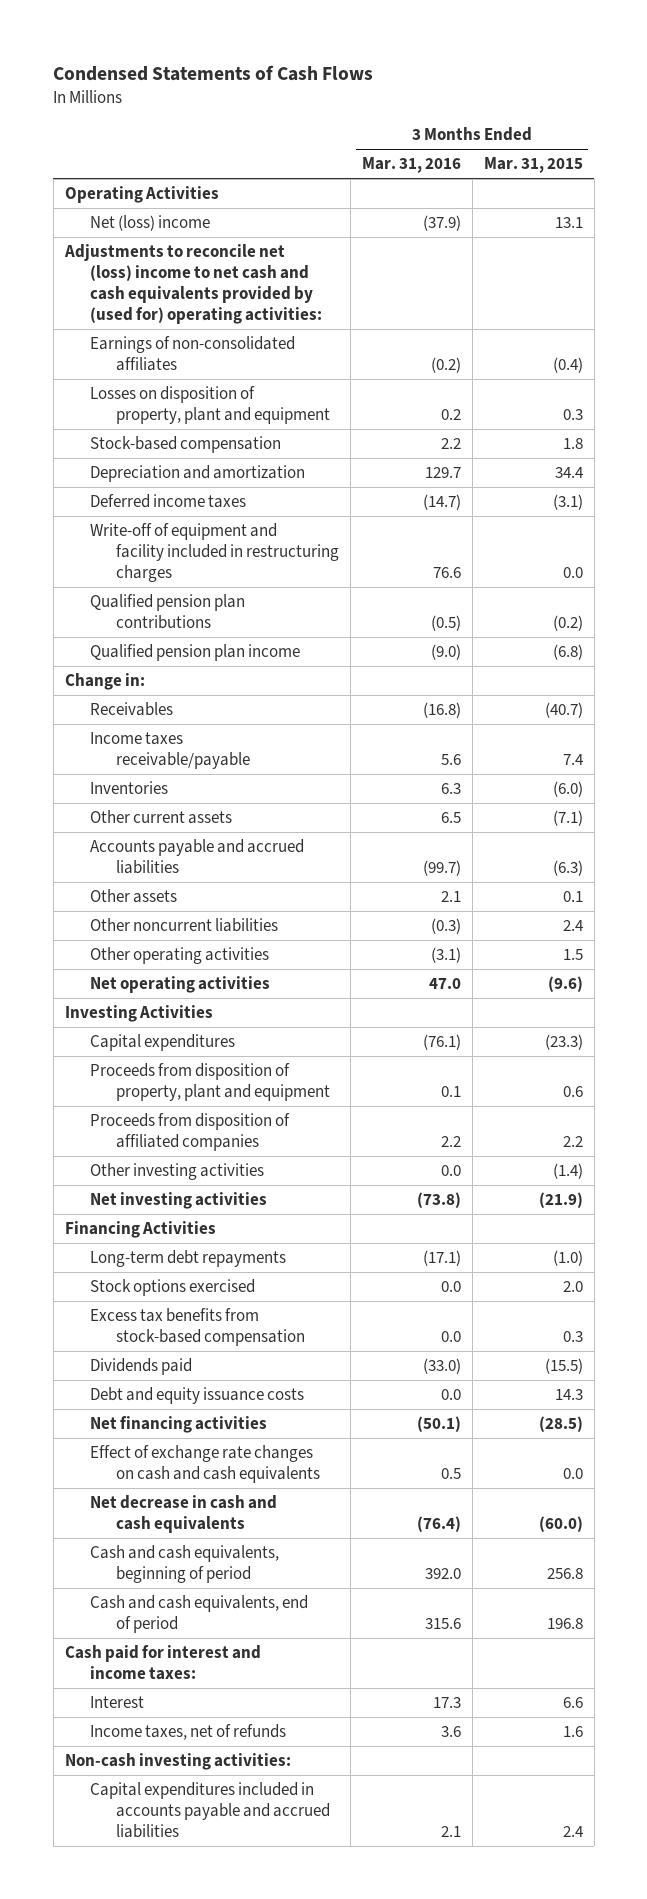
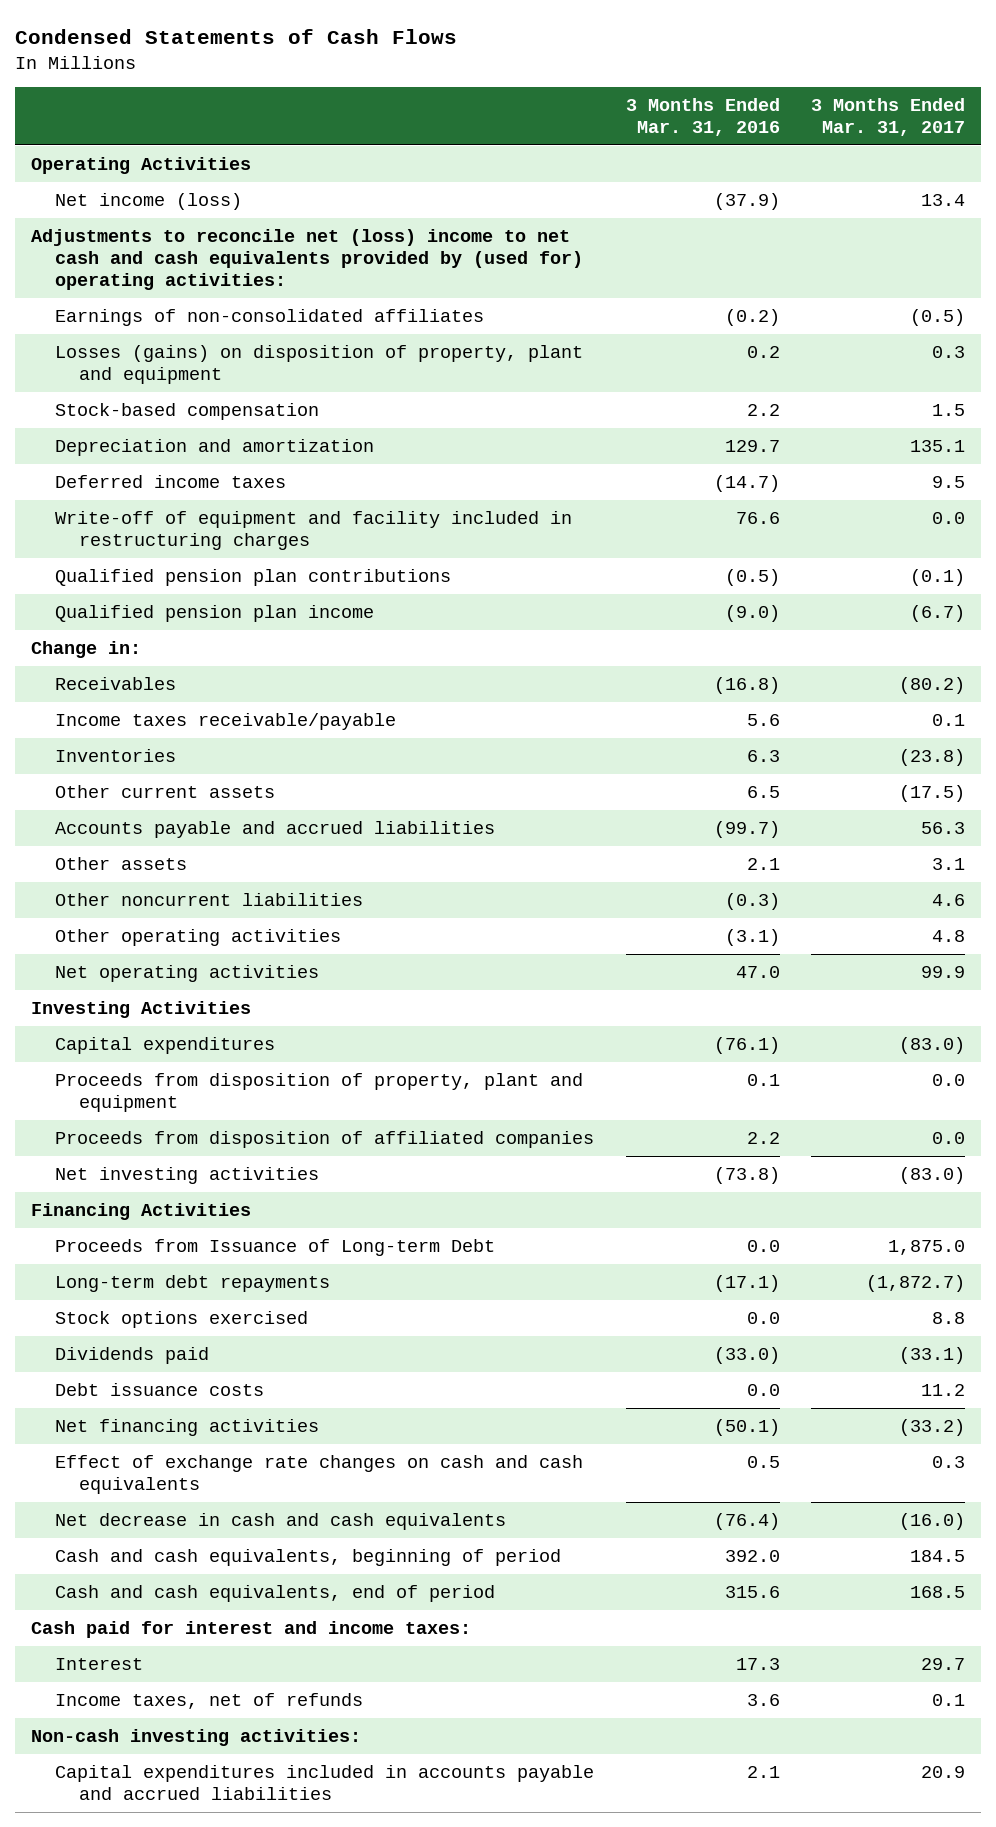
[483,157,583,174] Mar. 31, 2015 -> none
none -> [811,97,966,136] 3 Months Ended Mar. 31, 2017
[90,215,211,232] Net (loss) income -> [55,192,243,210] Net income (loss)
[90,386,330,425] Losses on disposition of property, plant and equipment -> [55,344,584,384] Losses (gains) on disposition of property, plant and equipment
[90,1163,265,1181] Other investing activities -> none
none -> [55,1238,496,1256] Proceeds from Issuance of Long-term Debt
[90,1308,305,1347] Excess tax benefits from stock-based compensation -> none
[90,1387,305,1405] Debt and equity issuance costs -> [55,1382,265,1396] Debt issuance costs

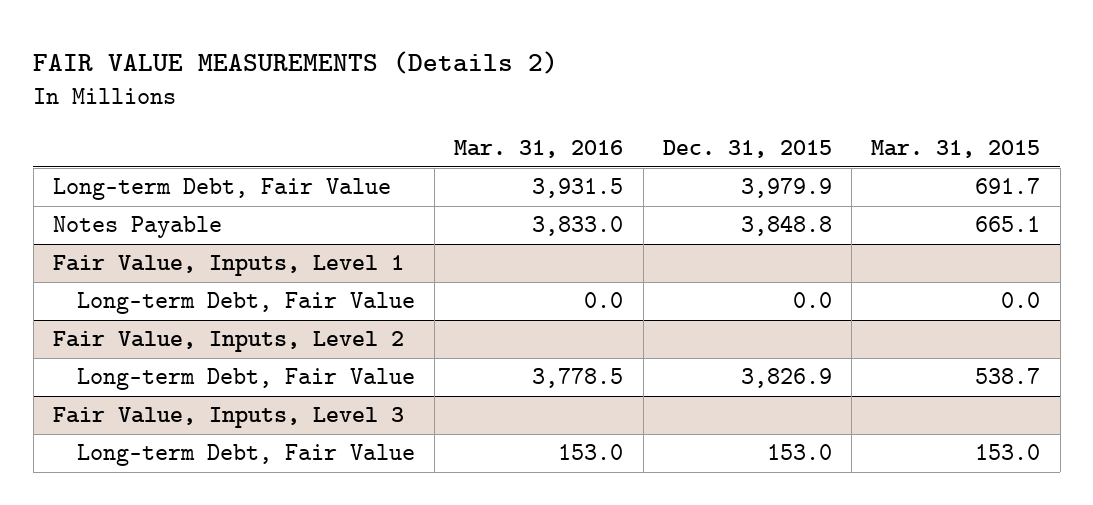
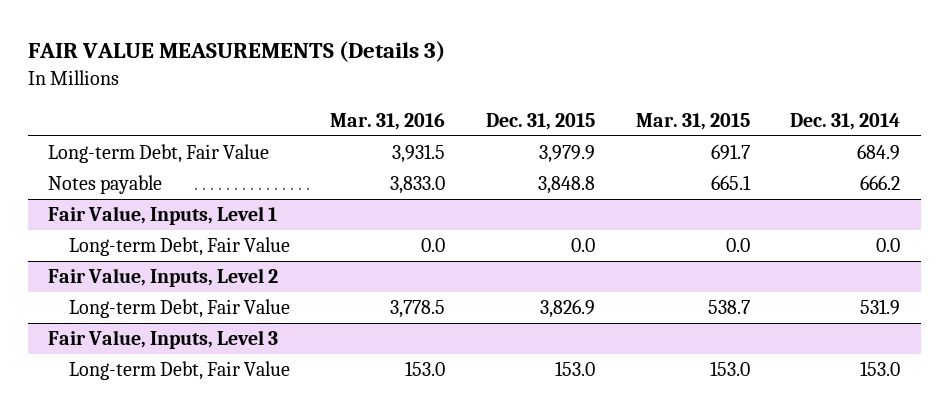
[33,51,559,75] FAIR VALUE MEASUREMENTS (Details 2) -> [27,41,445,63] FAIR VALUE MEASUREMENTS (Details 3)
none -> [790,112,901,130] Dec. 31, 2014
[52,216,222,239] Notes Payable -> [48,175,163,195] Notes payable

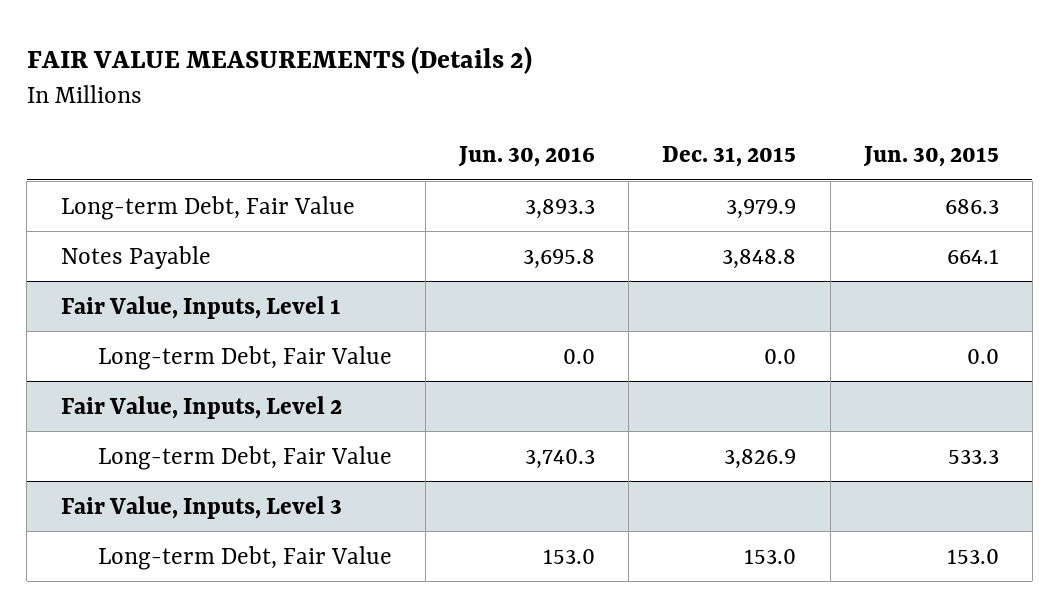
[27,41,445,63] FAIR VALUE MEASUREMENTS (Details 3) -> [26,45,532,74] FAIR VALUE MEASUREMENTS (Details 2)
[330,112,446,130] Mar. 31, 2016 -> none
[635,112,750,130] Mar. 31, 2015 -> none
[790,112,901,130] Dec. 31, 2014 -> none
none -> [458,146,596,168] Jun. 30, 2016
none -> [862,146,999,168] Jun. 30, 2015
[48,175,163,195] Notes payable -> [60,245,211,269] Notes Payable

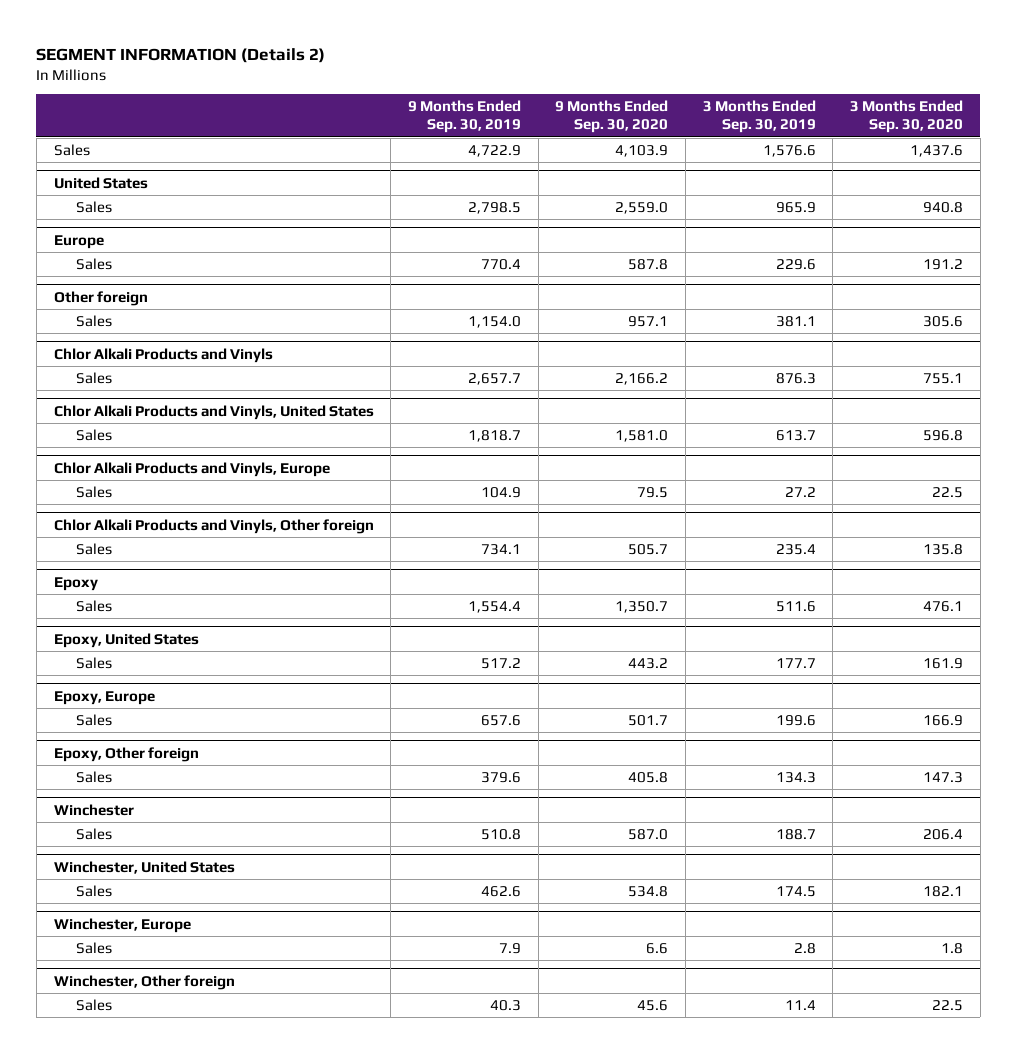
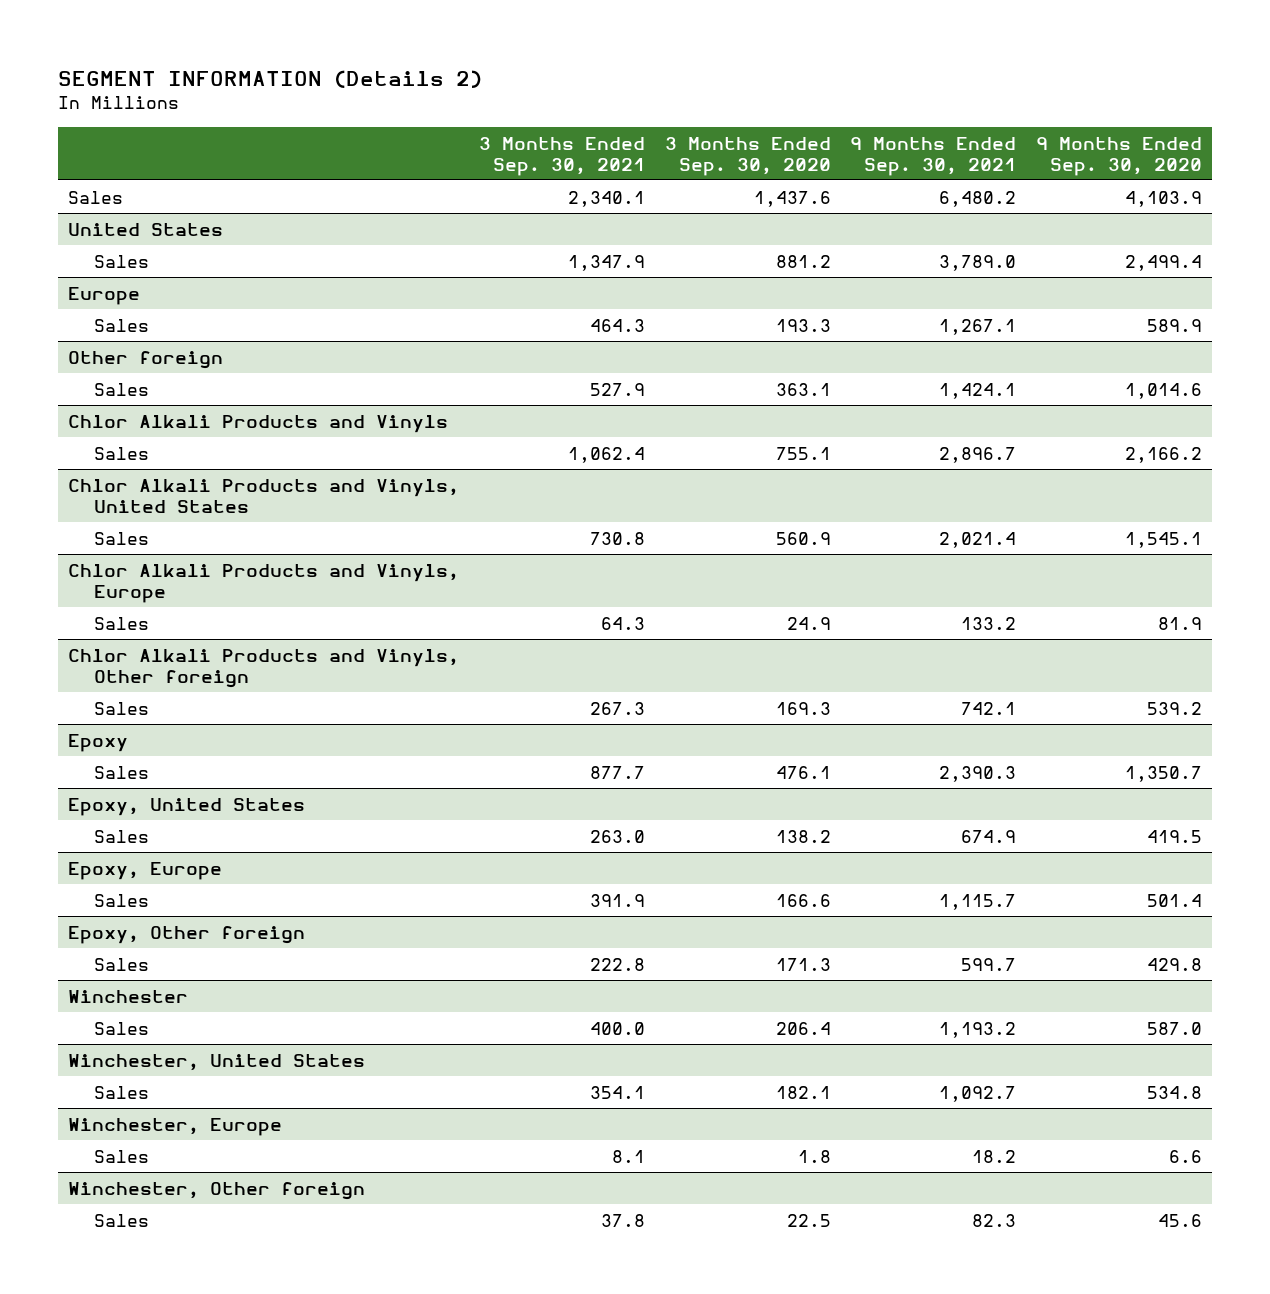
[407,100,521,134] 9 Months Ended Sep. 30, 2019 -> none
[702,100,816,134] 3 Months Ended Sep. 30, 2019 -> none
none -> [478,136,645,176] 3 Months Ended Sep. 30, 2021
none -> [850,136,1017,176] 9 Months Ended Sep. 30, 2021
[615,201,669,214] 2,559.0 -> [1124,254,1202,271] 2,499.4
[923,201,964,213] 940.8 -> [775,254,831,268] 881.2
[628,258,669,270] 587.8 -> [1146,318,1202,332] 589.9
[923,258,964,270] 191.2 -> [775,318,831,332] 193.3
[628,315,669,327] 957.1 -> [1124,382,1202,399] 1,014.6
[923,315,964,327] 305.6 -> [775,382,831,396] 363.1
[615,429,669,442] 1,581.0 -> [1124,531,1202,548] 1,545.1
[923,429,964,441] 596.8 -> [775,531,831,545] 560.9
[637,486,669,498] 79.5 -> [1157,616,1202,630] 81.9
[932,486,964,498] 22.5 -> [786,616,831,630] 24.9
[628,543,669,555] 505.7 -> [1146,701,1202,715] 539.2
[923,543,964,555] 135.8 -> [775,701,831,715] 169.3
[628,657,669,669] 443.2 -> [1146,829,1202,843] 419.5
[923,657,964,669] 161.9 -> [775,829,831,843] 138.2
[628,714,669,726] 501.7 -> [1146,893,1202,907] 501.4
[923,714,964,726] 166.9 -> [775,893,831,907] 166.6
[628,771,669,783] 405.8 -> [1146,957,1202,971] 429.8
[923,771,964,783] 147.3 -> [775,957,831,971] 171.3

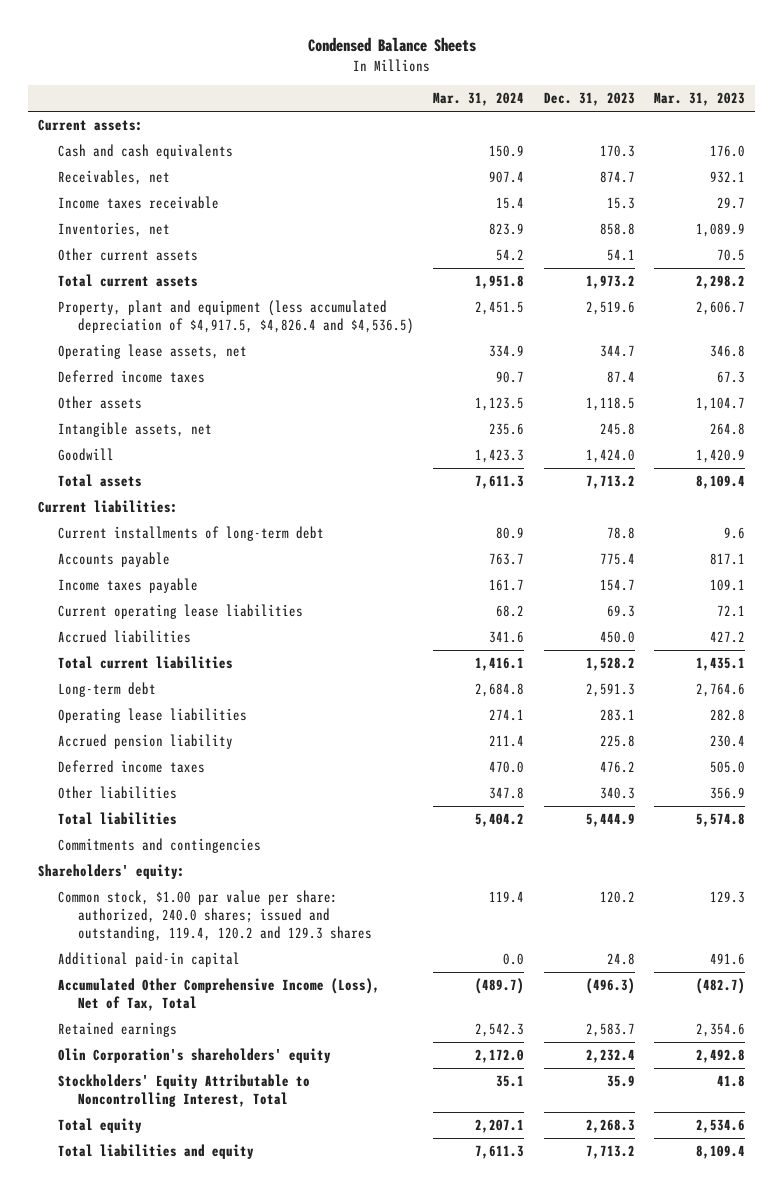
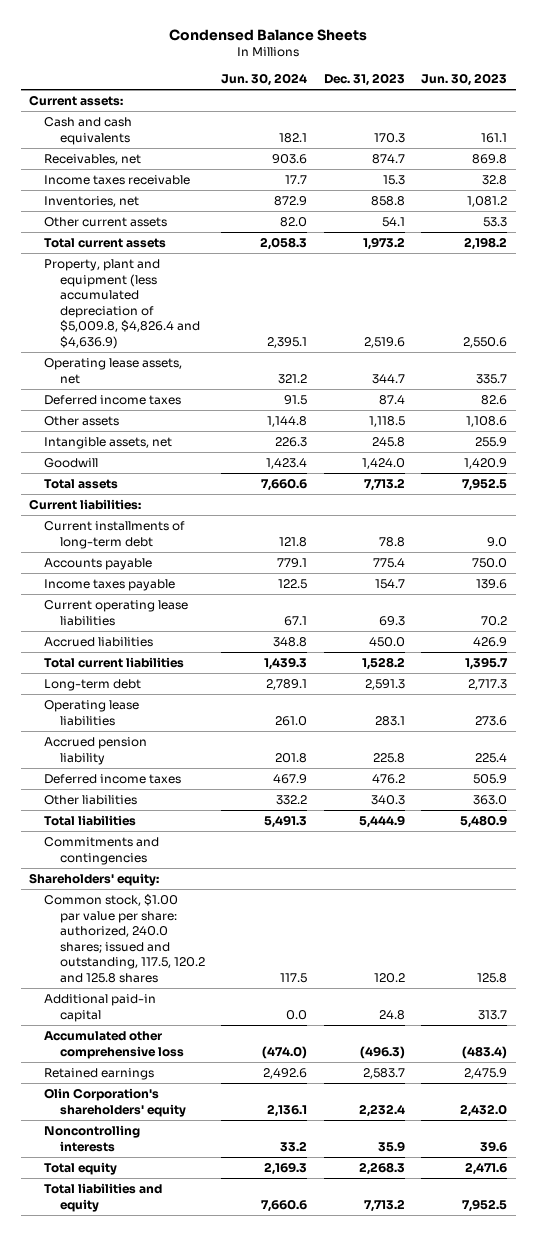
[433,92,525,107] Mar. 31, 2024 -> none
[654,92,746,107] Mar. 31, 2023 -> none
none -> [221,73,308,87] Jun. 30, 2024
none -> [421,73,508,87] Jun. 30, 2023
[57,300,414,335] Property, plant and equipment (less accumulated depreciation of $4,917.5, $4,826.4 and $4,536.5) -> [44,258,200,350] Property, plant and equipment (less accumulated depreciation of $5,009.8, $4,826.4 and $4,636.9)
[57,890,372,942] Common stock, $1.00 par value per share: authorized, 240.0 shares; issued and outstanding, 119.4, 120.2 and 129.3 shares -> [44,893,205,984] Common stock, $1.00 par value per share: authorized, 240.0 shares; issued and outstanding, 117.5, 120.2 and 125.8 shares
[57,978,380,1012] Accumulated Other Comprehensive Income (Loss), Net of Tax, Total -> [44,1030,184,1059] Accumulated other comprehensive loss
[57,1074,310,1108] Stockholders' Equity Attributable to Noncontrolling Interest, Total -> [44,1124,141,1152] Noncontrolling interests

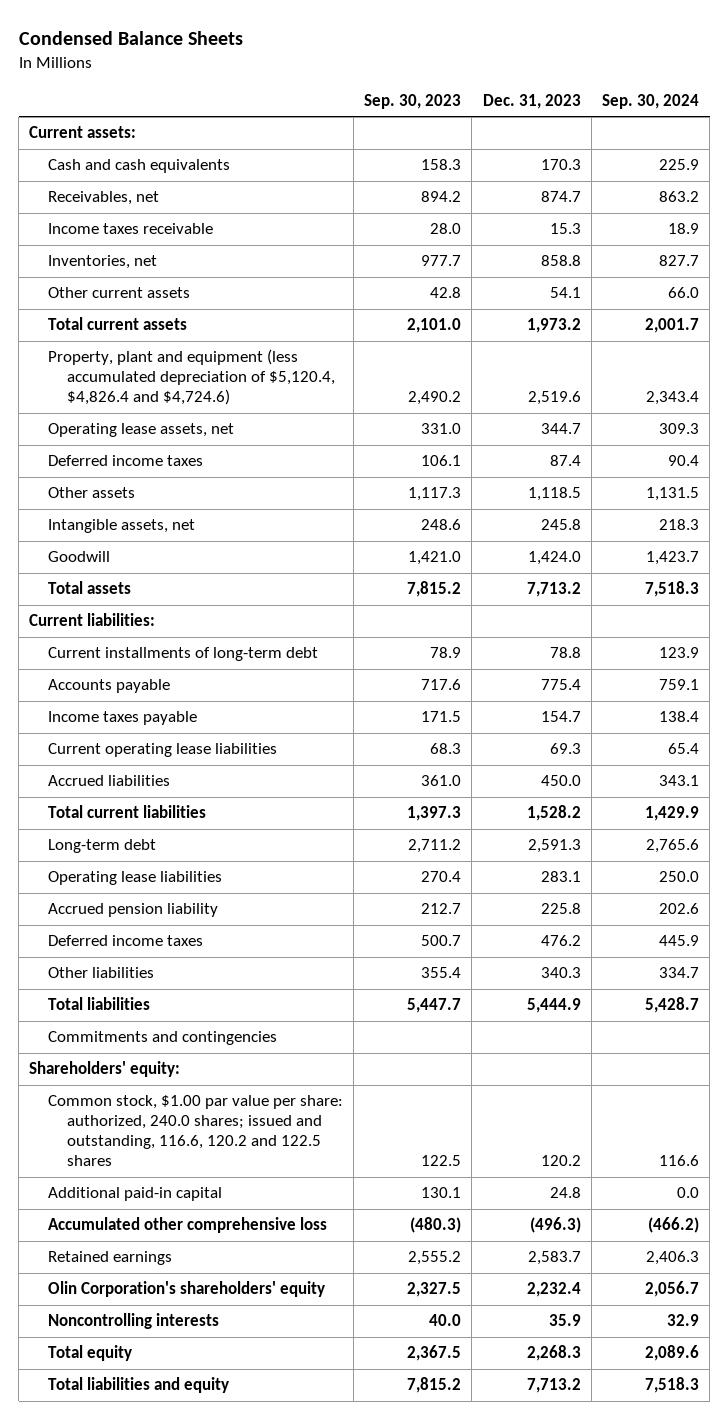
[221,73,308,87] Jun. 30, 2024 -> none
[421,73,508,87] Jun. 30, 2023 -> none
none -> [364,93,462,109] Sep. 30, 2023
none -> [601,93,699,109] Sep. 30, 2024
[44,258,200,350] Property, plant and equipment (less accumulated depreciation of $5,009.8, $4,826.4 and $4,636.9) -> [47,349,335,406] Property, plant and equipment (less accumulated depreciation of $5,120.4, $4,826.4 and $4,724.6)
[44,893,205,984] Common stock, $1.00 par value per share: authorized, 240.0 shares; issued and outstanding, 117.5, 120.2 and 125.8 shares -> [47,1095,343,1167] Common stock, $1.00 par value per share: authorized, 240.0 shares; issued and outstanding, 116.6, 120.2 and 122.5 shares

